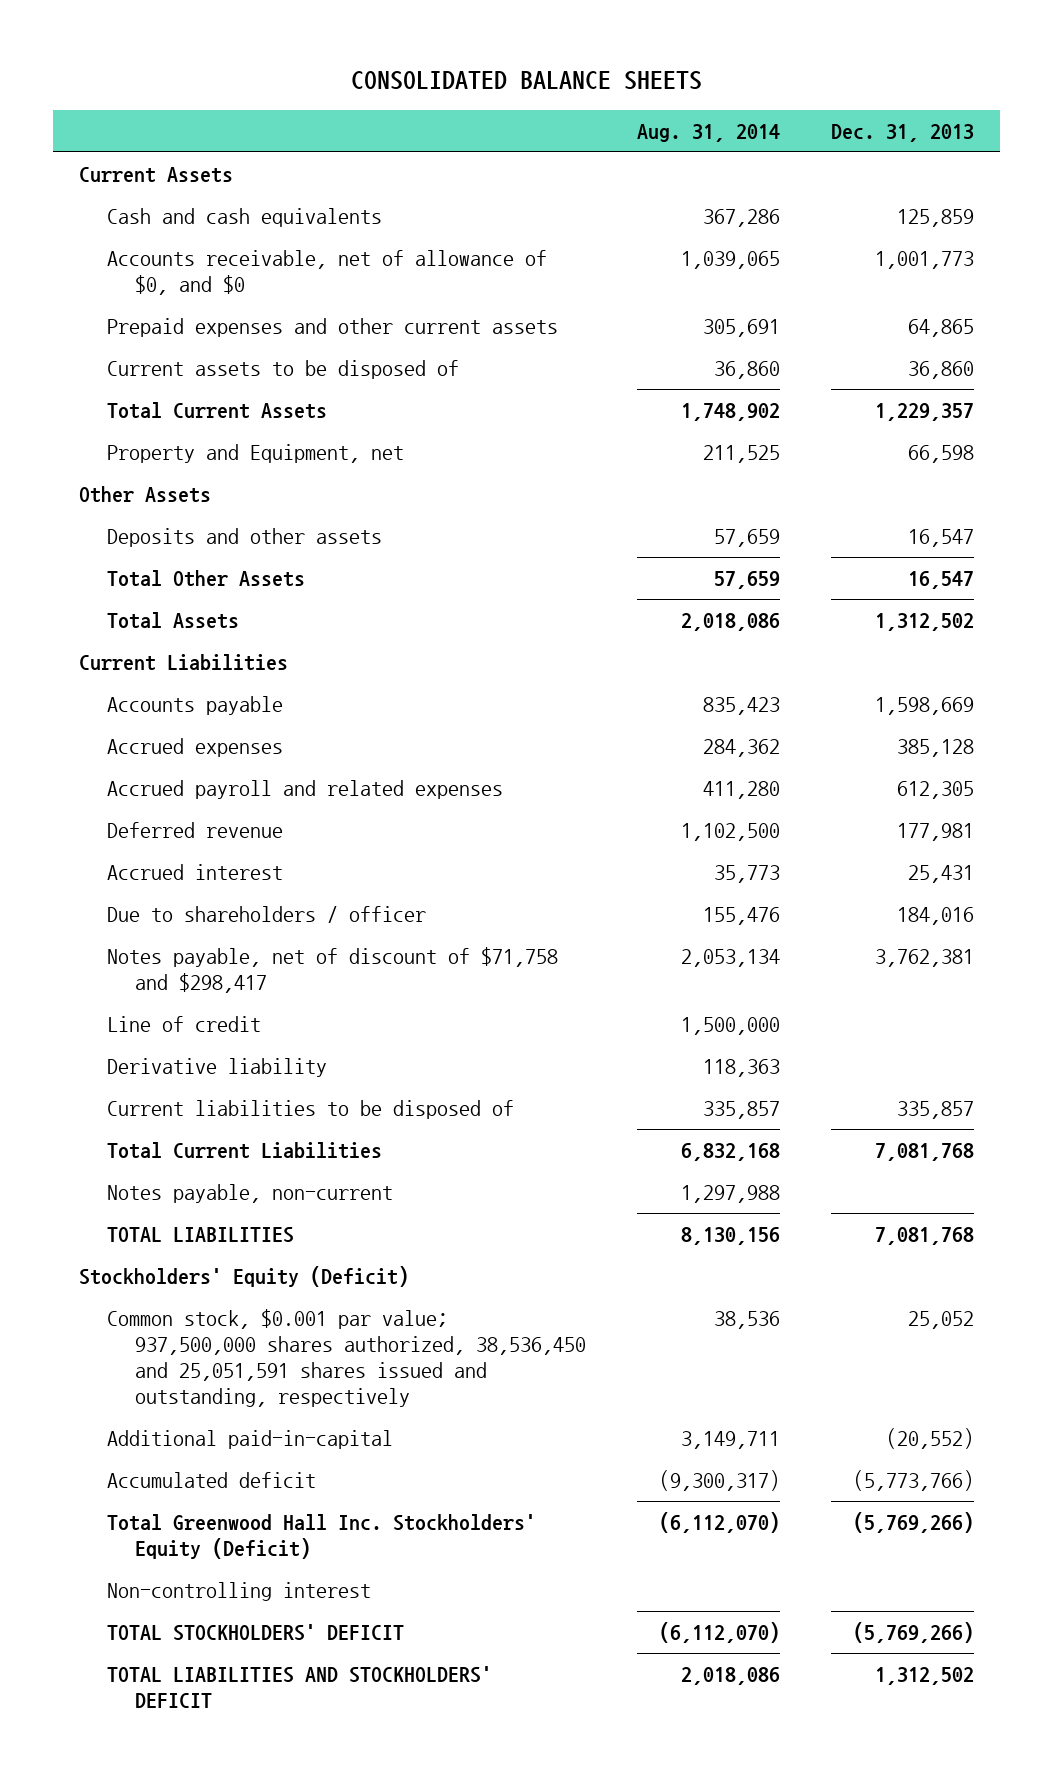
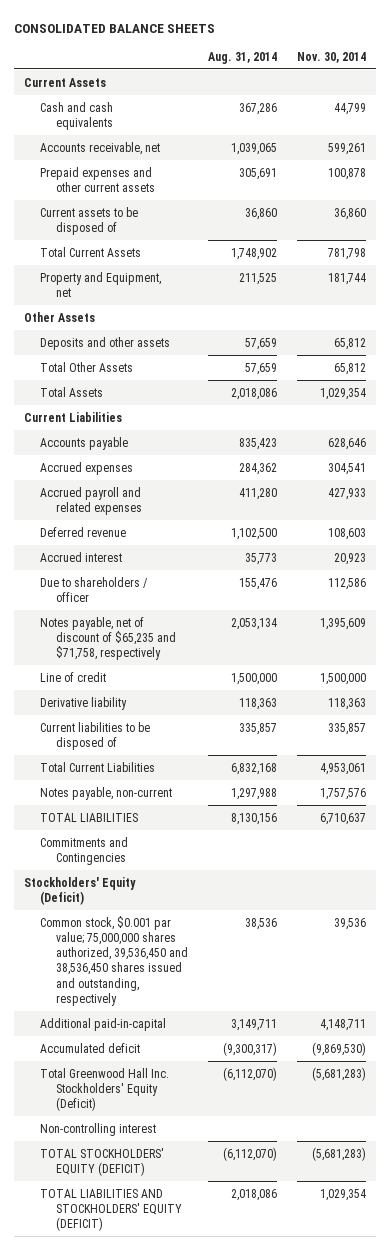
[831,123,975,142] Dec. 31, 2013 -> none
none -> [297,51,367,63] Nov. 30, 2014
[106,250,547,296] Accounts receivable, net of allowance of $0, and $0 -> [40,141,161,155] Accounts receivable, net
[106,947,558,994] Notes payable, net of discount of $71,758 and $298,417 -> [40,616,177,661] Notes payable, net of discount of $65,235 and $71,758, respectively
none -> [40,836,129,865] Commitments and Contingencies
[106,1309,586,1408] Common stock, $0.001 par value; 937,500,000 shares authorized, 38,536,450 and 25,051,591 shares issued and outstanding, respectively -> [40,915,189,1006] Common stock, $0.001 par value; 75,000,000 shares authorized, 39,536,450 and 38,536,450 shares issued and outstanding, respectively
[106,1624,404,1642] TOTAL STOCKHOLDERS' DEFICIT -> [40,1147,165,1176] TOTAL STOCKHOLDERS' EQUITY (DEFICIT)
[106,1666,492,1709] TOTAL LIABILITIES AND STOCKHOLDERS' DEFICIT -> [40,1188,183,1232] TOTAL LIABILITIES AND STOCKHOLDERS' EQUITY (DEFICIT)

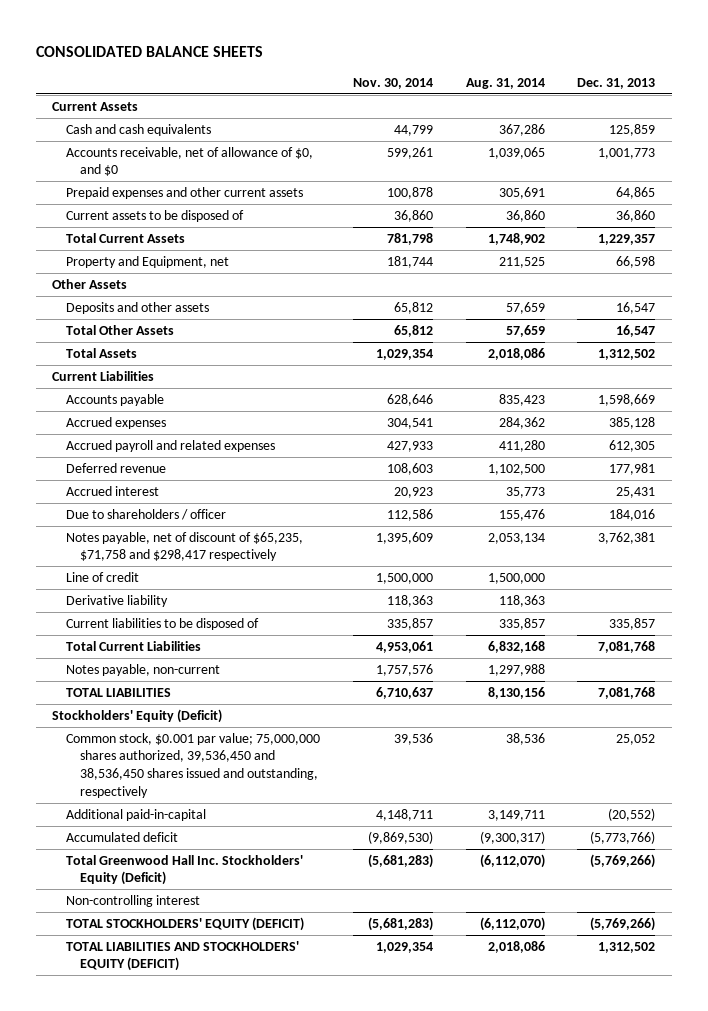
none -> [577,77,656,89] Dec. 31, 2013
[40,141,161,155] Accounts receivable, net -> [66,146,314,177] Accounts receivable, net of allowance of $0, and $0
[40,616,177,661] Notes payable, net of discount of $65,235 and $71,758, respectively -> [66,531,304,562] Notes payable, net of discount of $65,235, $71,758 and $298,417 respectively
[40,836,129,865] Commitments and Contingencies -> none

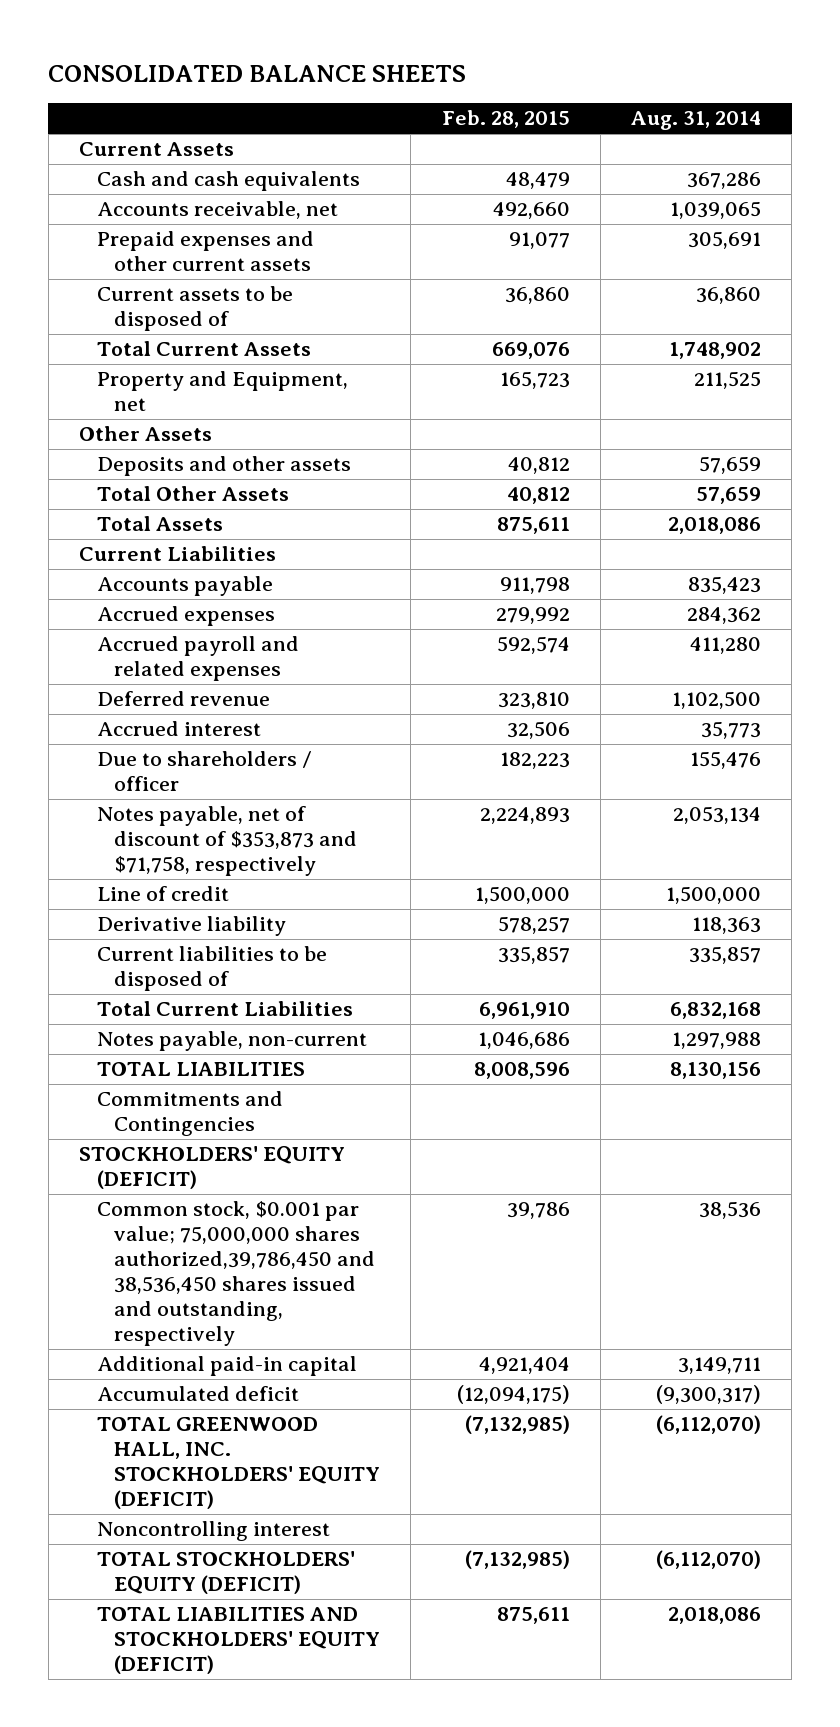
[352,77,433,89] Nov. 30, 2014 -> none
[577,77,656,89] Dec. 31, 2013 -> none
none -> [441,110,570,129] Feb. 28, 2015
[66,146,314,177] Accounts receivable, net of allowance of $0, and $0 -> [96,201,338,220] Accounts receivable, net
[66,531,304,562] Notes payable, net of discount of $65,235, $71,758 and $298,417 respectively -> [96,806,358,877] Notes payable, net of discount of $353,873 and $71,758, respectively
none -> [96,1091,283,1137] Commitments and Contingencies
[52,708,223,723] Stockholders' Equity (Deficit) -> [79,1146,346,1190] STOCKHOLDERS' EQUITY (DEFICIT)
[66,732,321,798] Common stock, $0.001 par value; 75,000,000 shares authorized, 39,536,450 and 38,536,450 shares issued and outstanding, respectively -> [96,1201,376,1347] Common stock, $0.001 par value; 75,000,000 shares authorized,39,786,450 and 38,536,450 shares issued and outstanding, respectively
[66,808,207,821] Additional paid-in-capital -> [96,1356,357,1377] Additional paid-in capital
[66,854,304,886] Total Greenwood Hall Inc. Stockholders' Equity (Deficit) -> [96,1417,381,1510] TOTAL GREENWOOD HALL, INC. STOCKHOLDERS' EQUITY (DEFICIT)
[66,894,201,907] Non-controlling interest -> [96,1521,330,1542] Noncontrolling interest

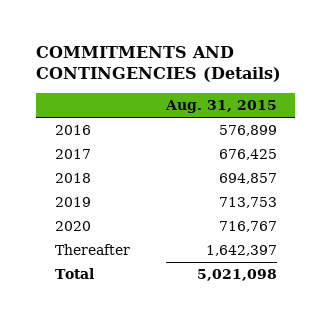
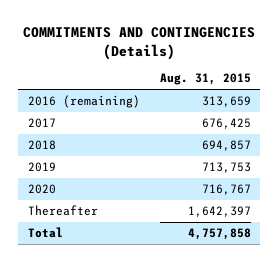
[54,125,91,136] 2016 -> [28,94,141,108] 2016 (remaining)
[218,125,277,137] 576,899 -> [201,95,251,107] 313,659
[196,269,277,282] 5,021,098 -> [187,227,251,240] 4,757,858

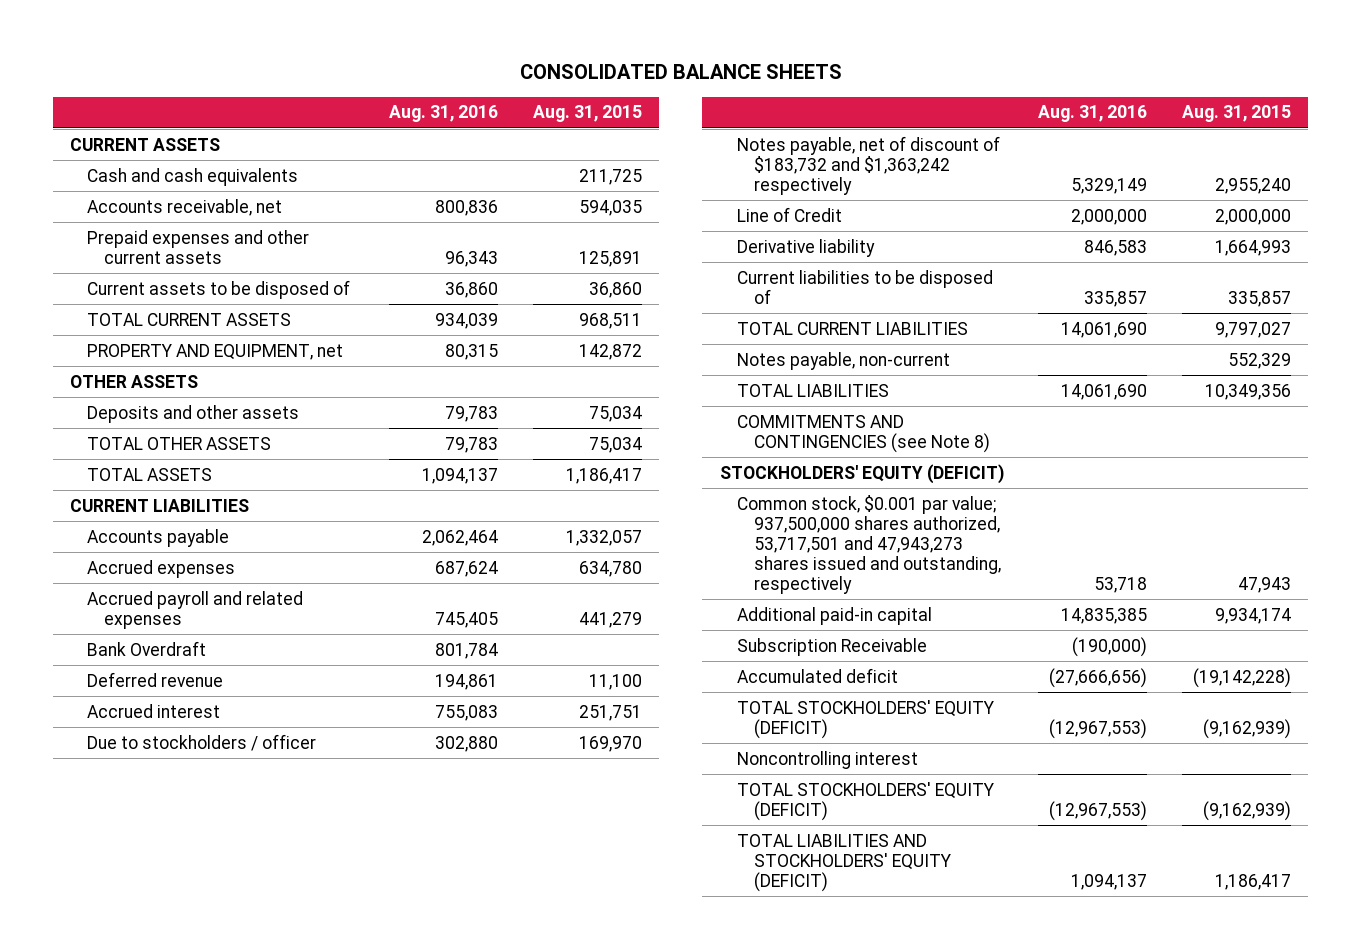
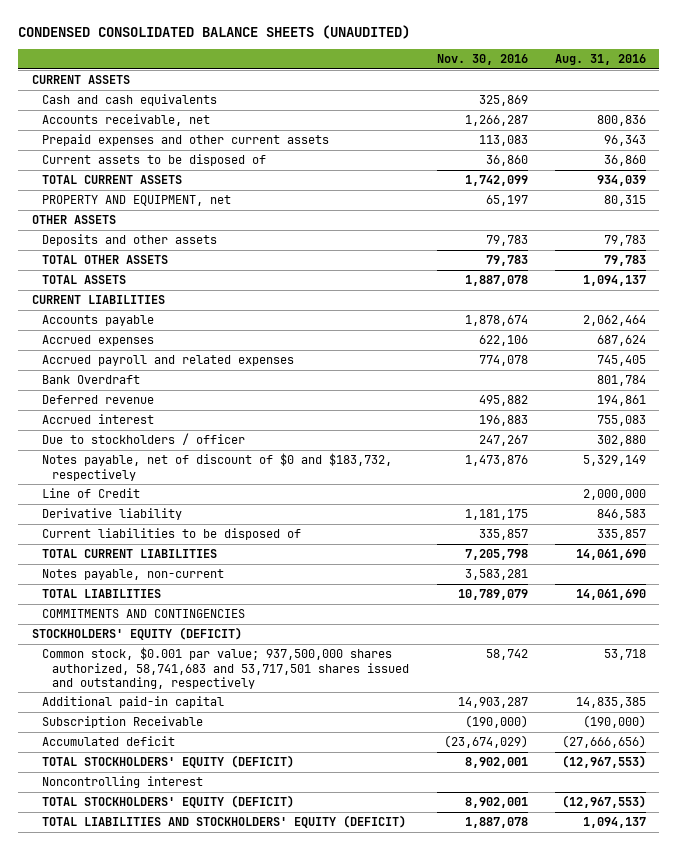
[519,64,842,80] CONSOLIDATED BALANCE SHEETS -> [18,25,411,40] CONDENSED CONSOLIDATED BALANCE SHEETS (UNAUDITED)
[532,105,642,123] Aug. 31, 2015 -> none
none -> [436,54,528,66] Nov. 30, 2016
[736,135,1000,195] Notes payable, net of discount of $183,732 and $1,363,242 respectively -> [42,453,393,481] Notes payable, net of discount of $0 and $183,732, respectively
[736,414,990,453] COMMITMENTS AND CONTINGENCIES (see Note 8) -> [42,609,246,619] COMMITMENTS AND CONTINGENCIES
[736,494,1001,595] Common stock, $0.001 par value; 937,500,000 shares authorized, 53,717,501 and 47,943,273 shares issued and outstanding, respectively -> [42,647,410,689] Common stock, $0.001 par value; 937,500,000 shares authorized, 58,741,683 and 53,717,501 shares issued and outstanding, respectively

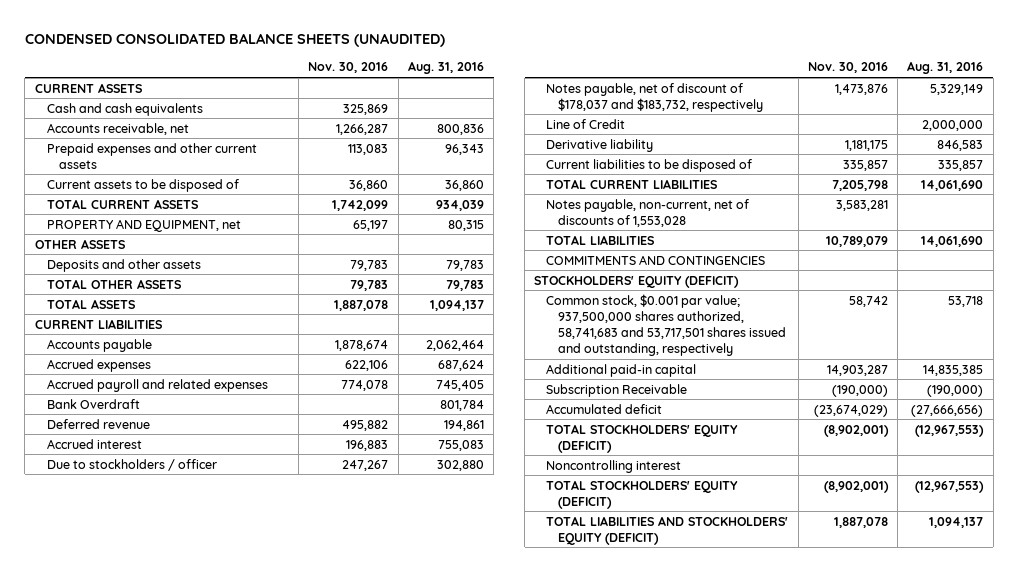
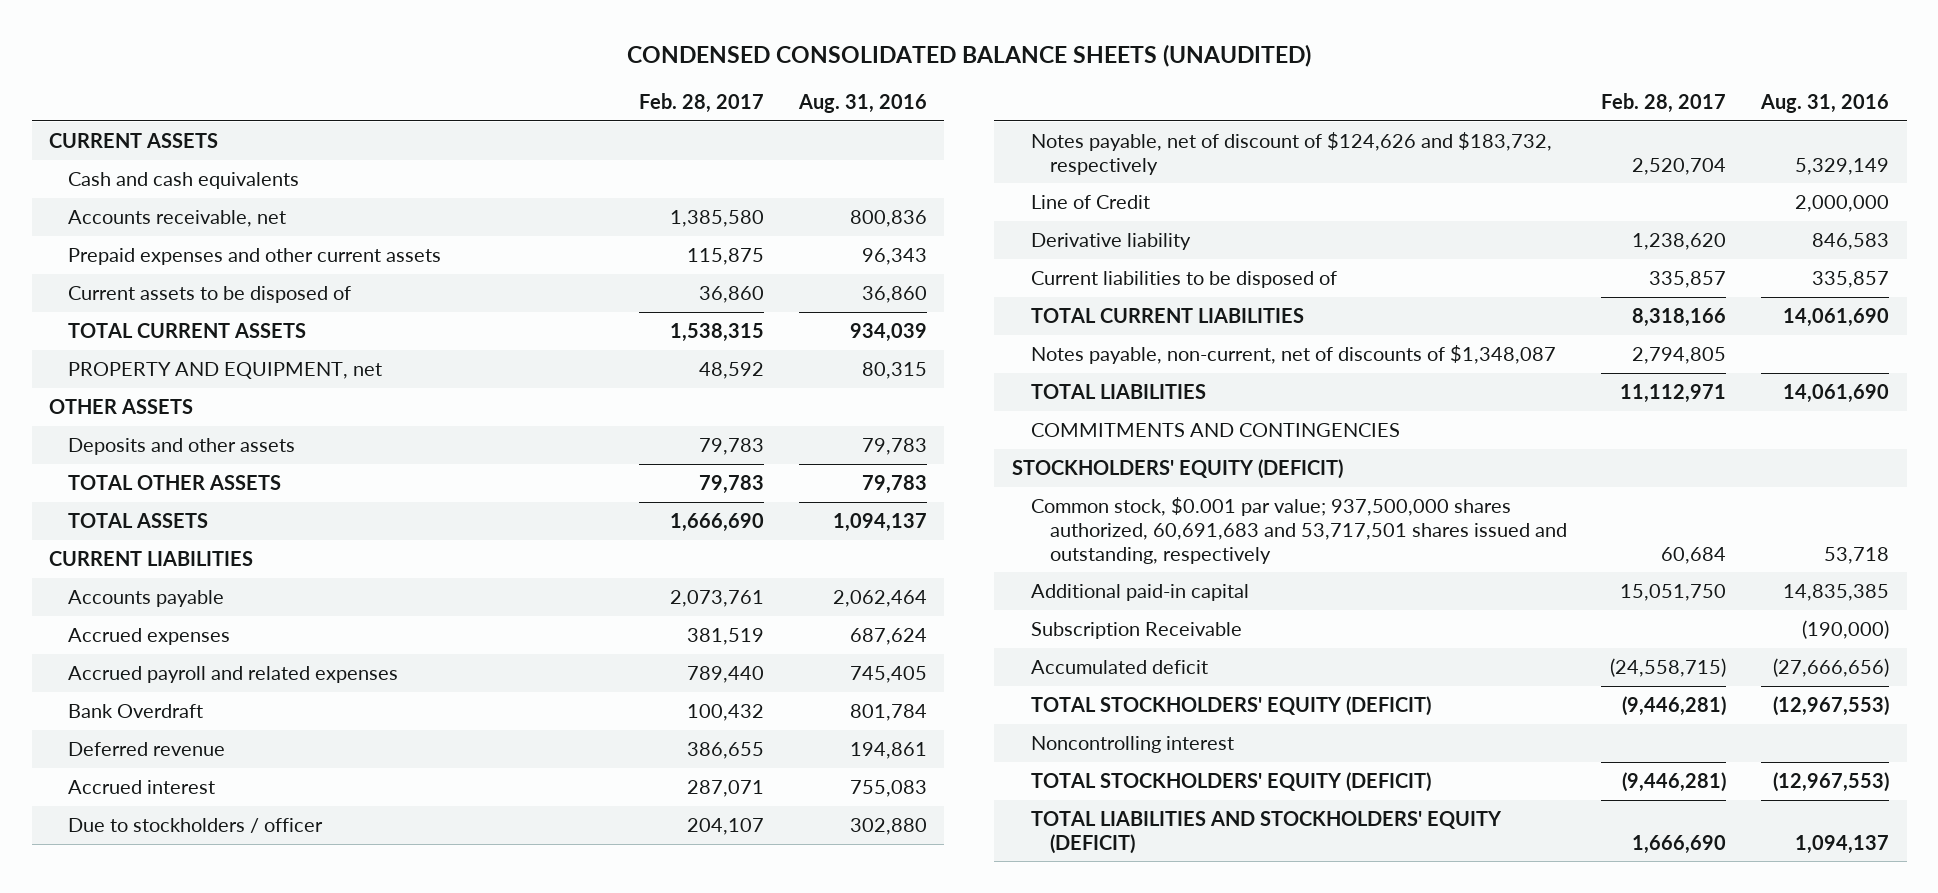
[308,62,389,74] Nov. 30, 2016 -> none
none -> [639,93,765,114] Feb. 28, 2017
[546,82,764,112] Notes payable, net of discount of $178,037 and $183,732, respectively -> [1030,131,1552,175] Notes payable, net of discount of $124,626 and $183,732, respectively
[546,198,750,227] Notes payable, non-current, net of discounts of 1,553,028 -> [1030,344,1556,364] Notes payable, non-current, net of discounts of $1,348,087
[546,293,787,356] Common stock, $0.001 par value; 937,500,000 shares authorized, 58,741,683 and 53,717,501 shares issued and outstanding, respectively -> [1030,496,1567,564] Common stock, $0.001 par value; 937,500,000 shares authorized, 60,691,683 and 53,717,501 shares issued and outstanding, respectively

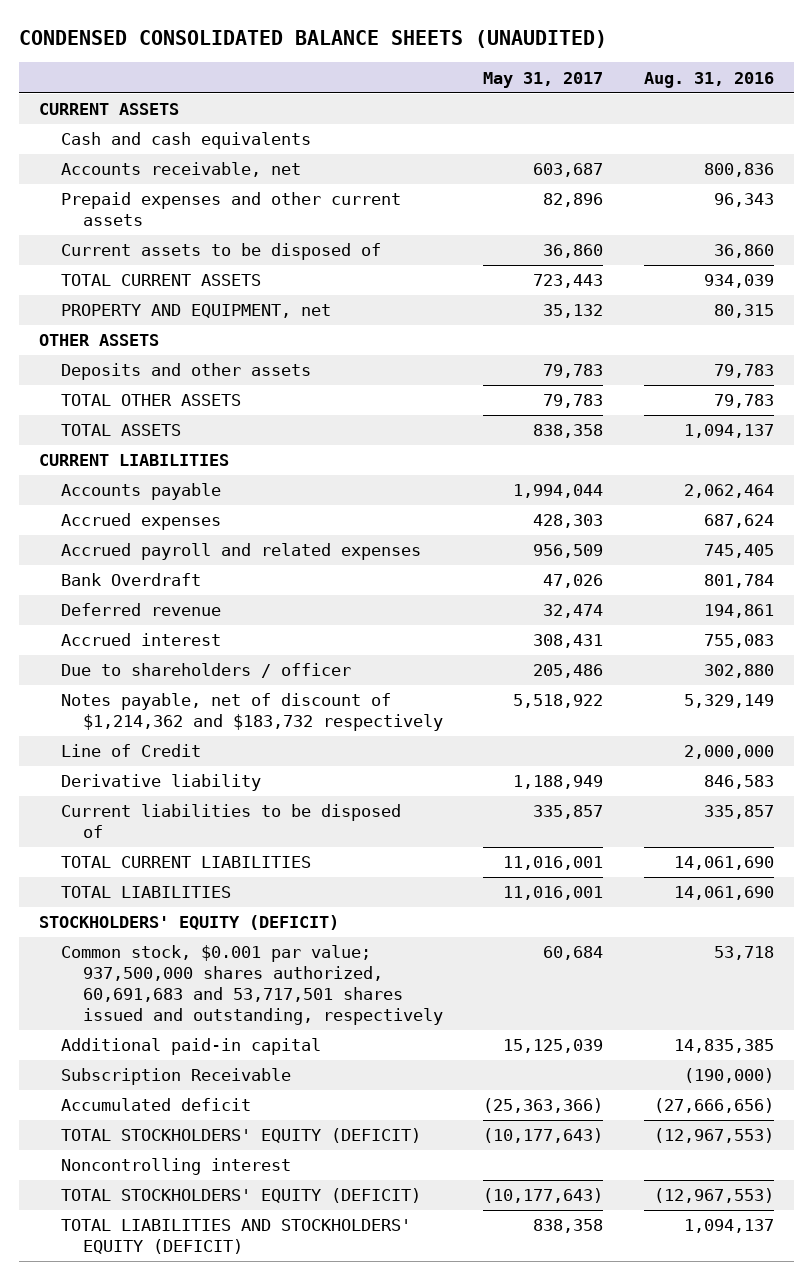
[639,93,765,114] Feb. 28, 2017 -> none
none -> [483,71,604,88] May 31, 2017
[68,817,324,833] Due to stockholders / officer -> [60,663,351,679] Due to shareholders / officer
[1030,131,1552,175] Notes payable, net of discount of $124,626 and $183,732, respectively -> [60,693,444,732] Notes payable, net of discount of $1,214,362 and $183,732 respectively
[1030,344,1556,364] Notes payable, non-current, net of discounts of $1,348,087 -> none
[1030,422,1400,437] COMMITMENTS AND CONTINGENCIES -> none

